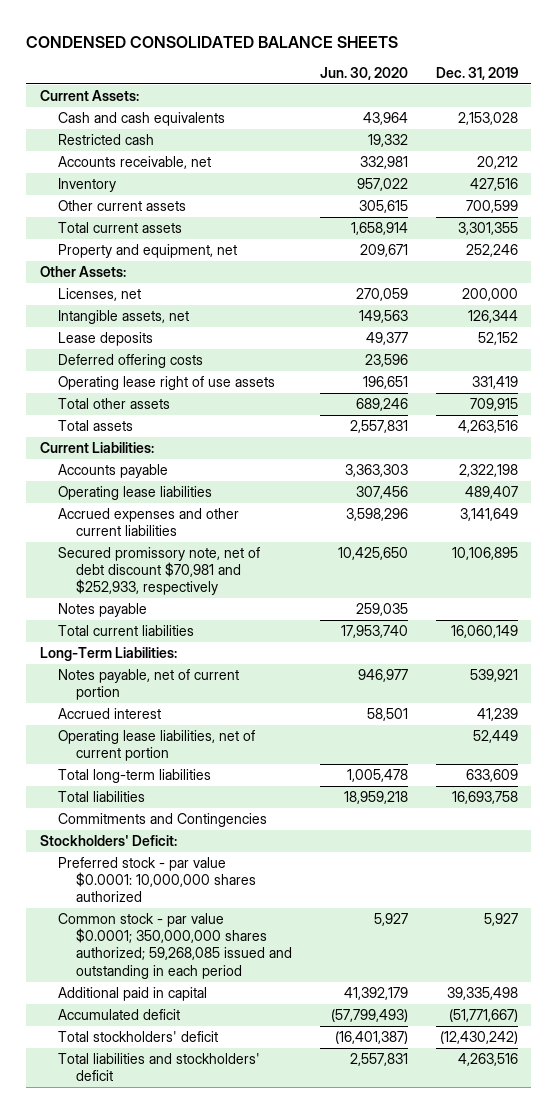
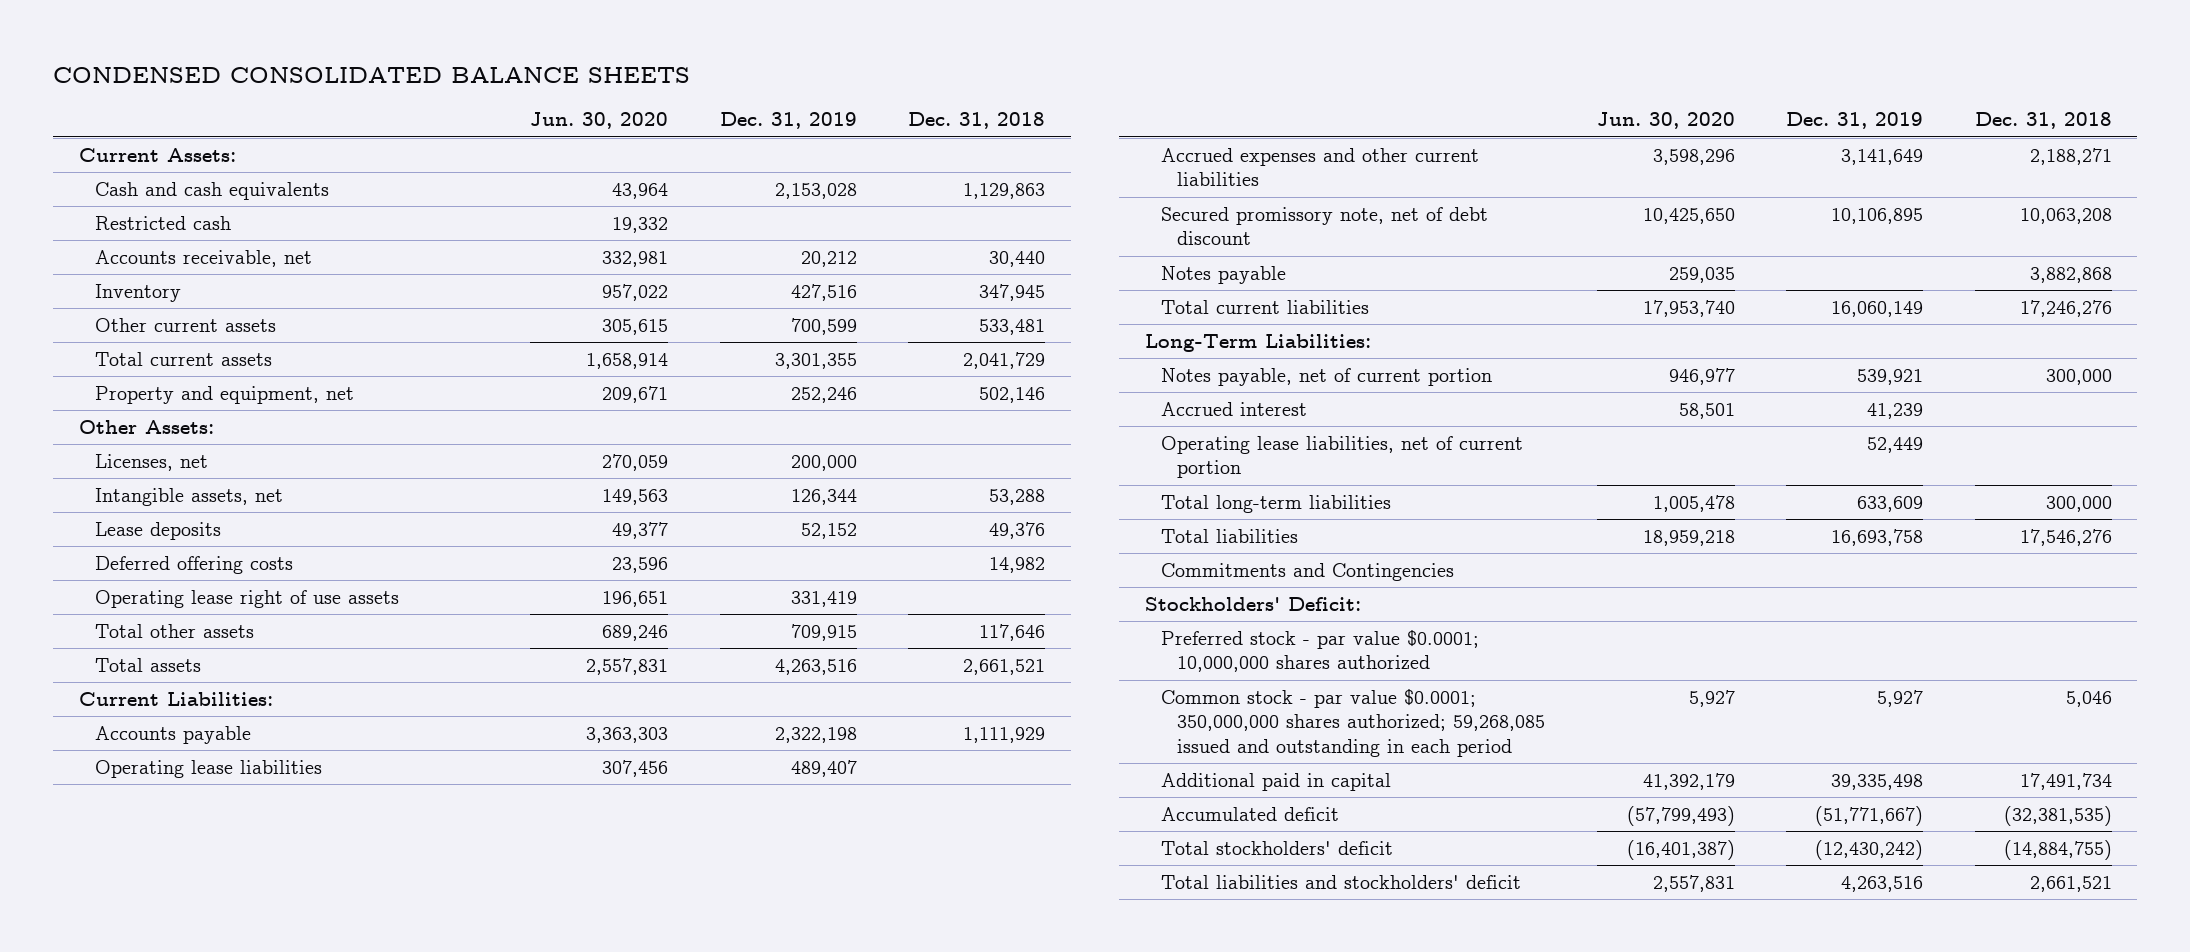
none -> [908,112,1046,130] Dec. 31, 2018
[58,547,261,596] Secured promissory note, net of debt discount $70,981 and $252,933, respectively -> [1161,206,1489,246] Secured promissory note, net of debt discount
[58,857,257,903] Preferred stock - par value $0.0001: 10,000,000 shares authorized -> [1161,629,1480,673] Preferred stock - par value $0.0001; 10,000,000 shares authorized

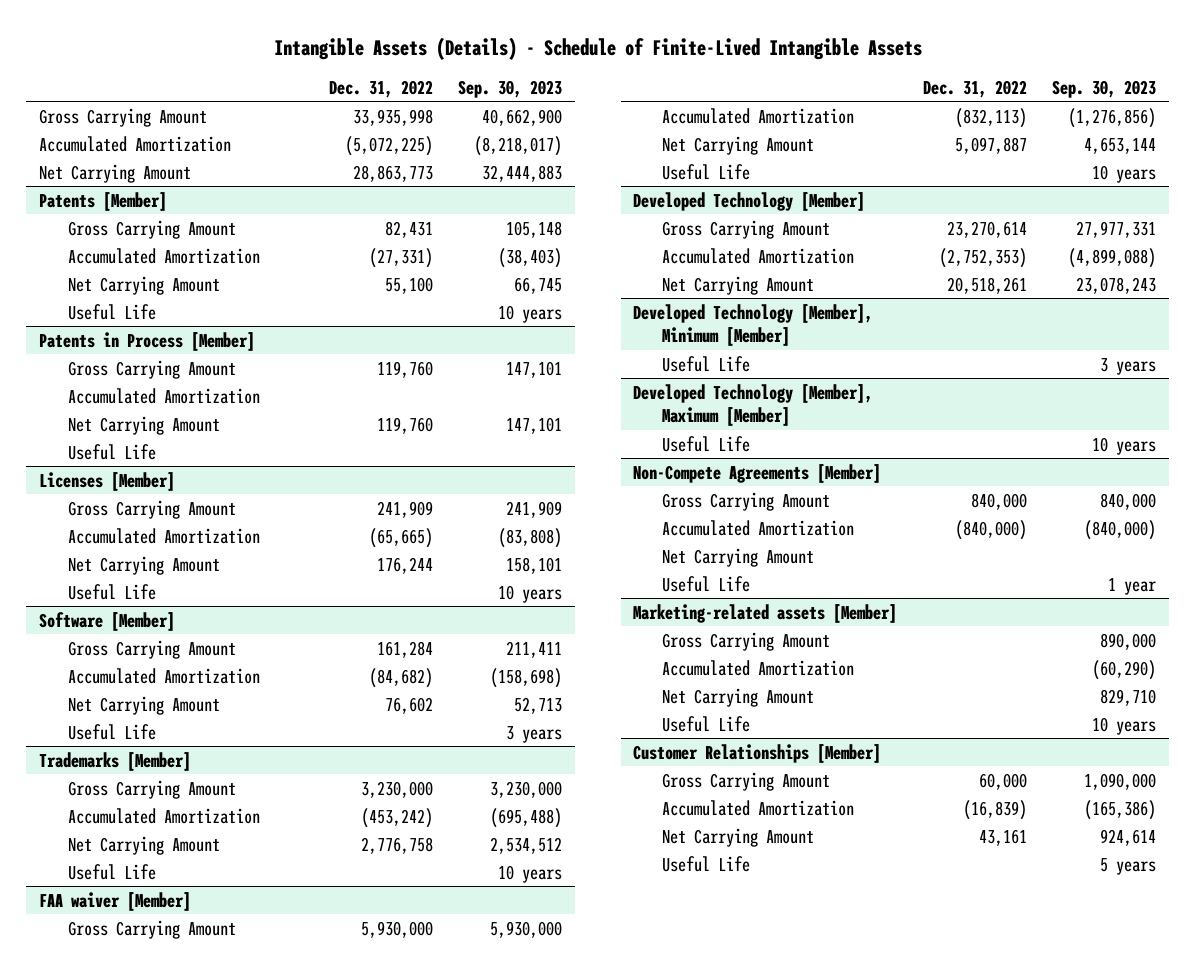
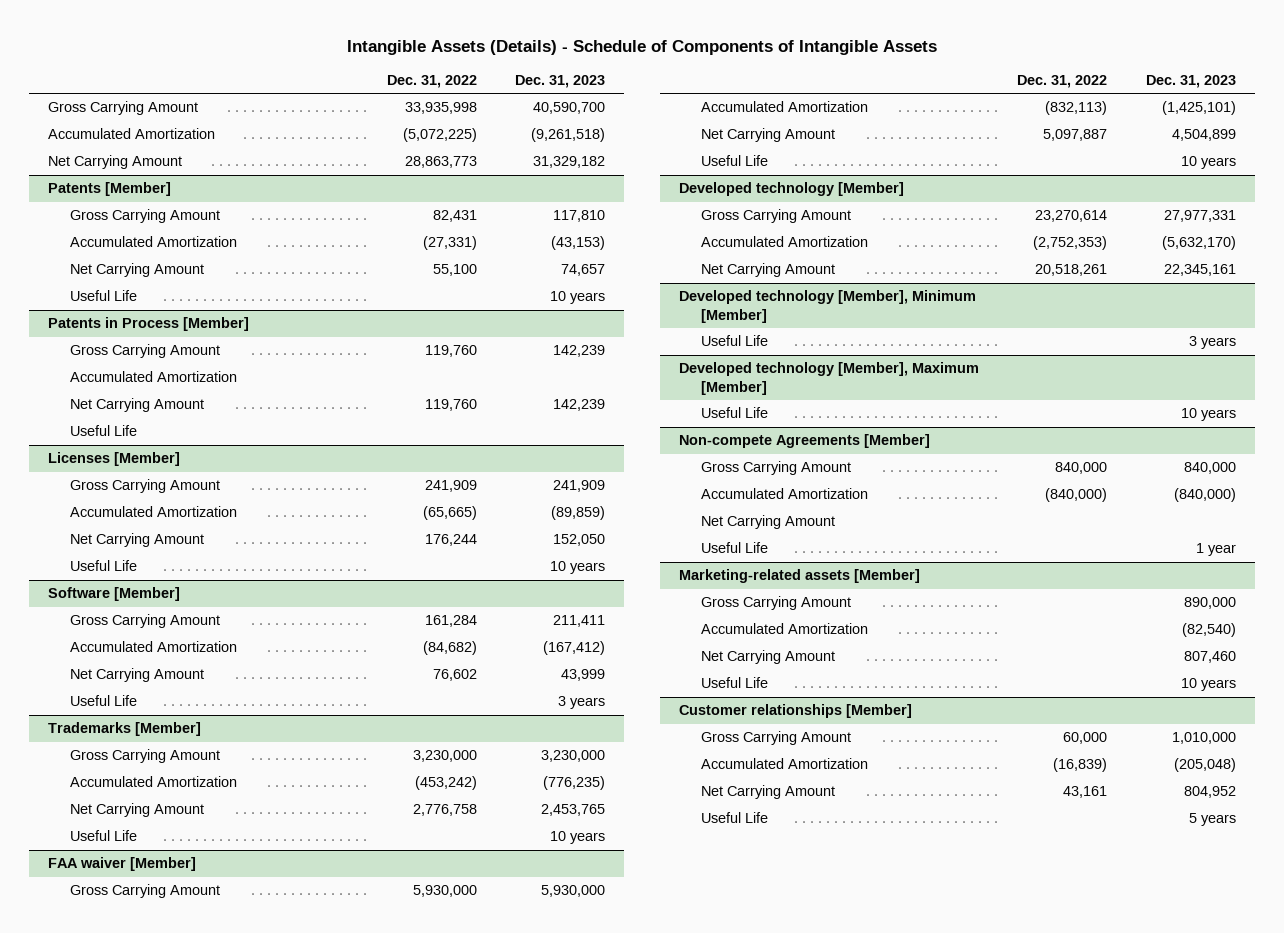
[273,36,922,60] Intangible Assets (Details) - Schedule of Finite-Lived Intangible Assets -> [346,40,937,56] Intangible Assets (Details) - Schedule of Components of Intangible Assets
[458,79,563,98] Sep. 30, 2023 -> none
none -> [514,75,605,89] Dec. 31, 2023
[633,191,866,211] Developed Technology [Member] -> [679,182,905,197] Developed technology [Member]
[633,303,874,347] Developed Technology [Member], Minimum [Member] -> [679,290,977,324] Developed technology [Member], Minimum [Member]
[633,383,874,427] Developed Technology [Member], Maximum [Member] -> [679,362,980,396] Developed technology [Member], Maximum [Member]
[633,463,882,483] Non-Compete Agreements [Member] -> [679,434,931,449] Non-compete Agreements [Member]
[633,743,882,763] Customer Relationships [Member] -> [679,704,913,719] Customer relationships [Member]

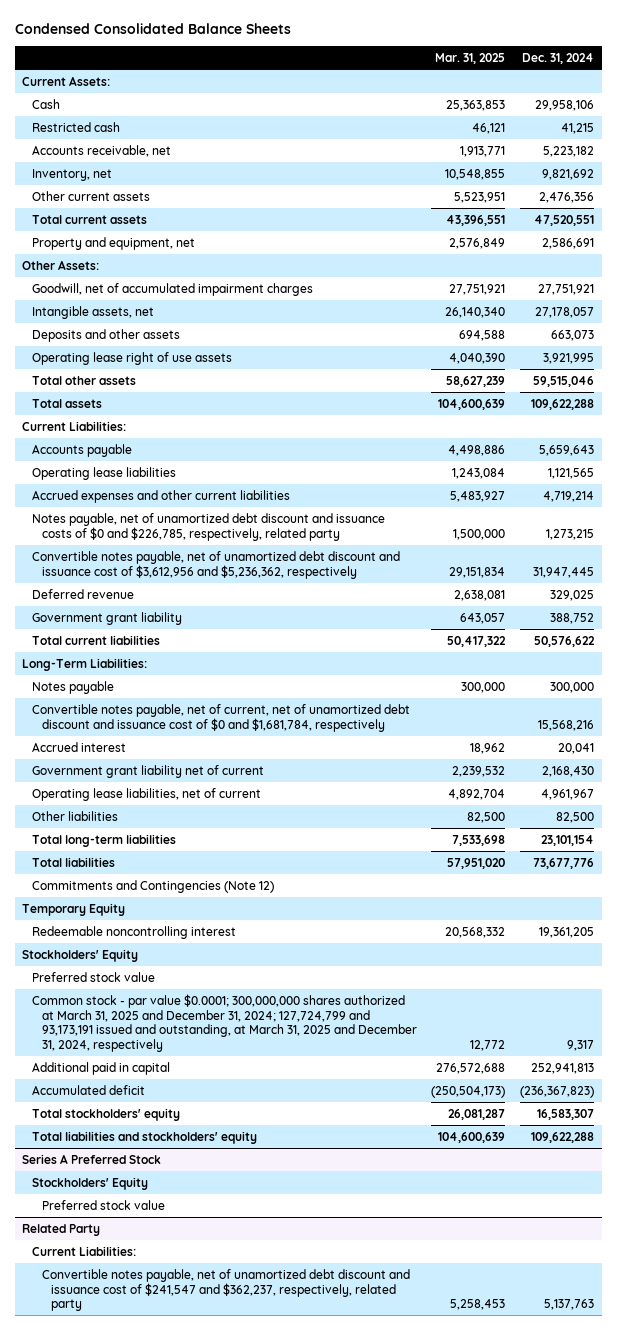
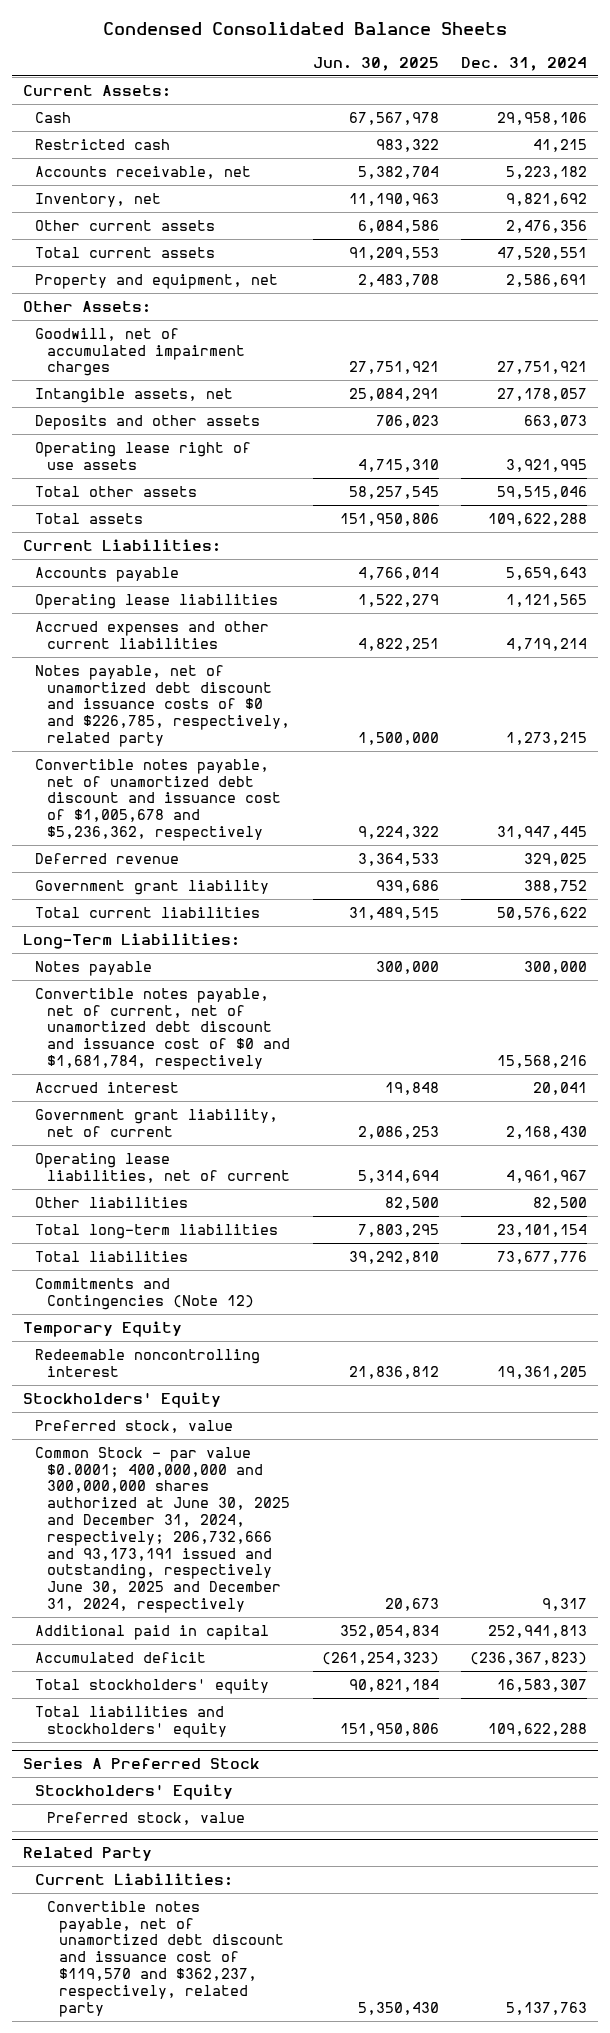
[435,53,506,65] Mar. 31, 2025 -> none
none -> [312,56,439,71] Jun. 30, 2025
[31,550,400,579] Convertible notes payable, net of unamortized debt discount and issuance cost of $3,612,956 and $5,236,362, respectively -> [35,758,282,842] Convertible notes payable, net of unamortized debt discount and issuance cost of $1,005,678 and $5,236,362, respectively
[31,764,264,778] Government grant liability net of current -> [35,1108,279,1137] Government grant liability, net of current
[31,971,155,982] Preferred stock value -> [35,1419,234,1433] Preferred stock, value
[31,993,417,1052] Common stock - par value $0.0001; 300,000,000 shares authorized at March 31, 2025 and December 31, 2024; 127,724,799 and 93,173,191 issued and outstanding, at March 31, 2025 and December 31, 2024, respectively -> [35,1446,291,1613] Common Stock - par value $0.0001; 400,000,000 and 300,000,000 shares authorized at June 30, 2025 and December 31, 2024, respectively; 206,732,666 and 93,173,191 issued and outstanding, respectively June 30, 2025 and December 31, 2024, respectively
[41,1199,165,1210] Preferred stock value -> [47,1811,246,1825] Preferred stock, value
[41,1268,410,1312] Convertible notes payable, net of unamortized debt discount and issuance cost of $241,547 and $362,237, respectively, related party -> [47,1900,285,2017] Convertible notes payable, net of unamortized debt discount and issuance cost of $119,570 and $362,237, respectively, related party

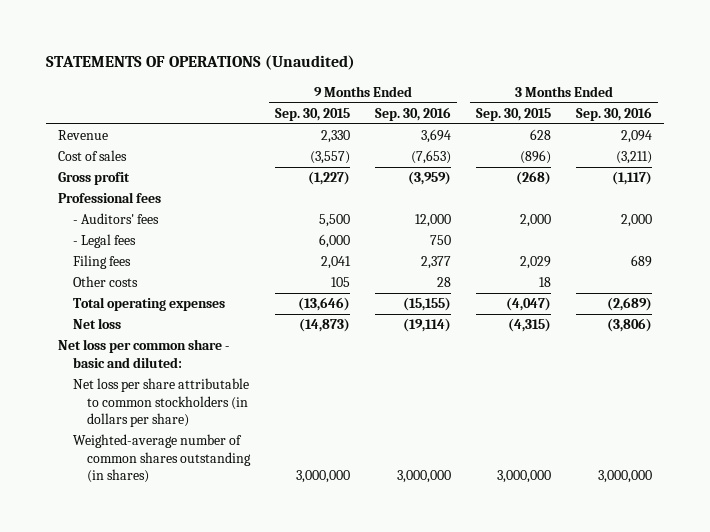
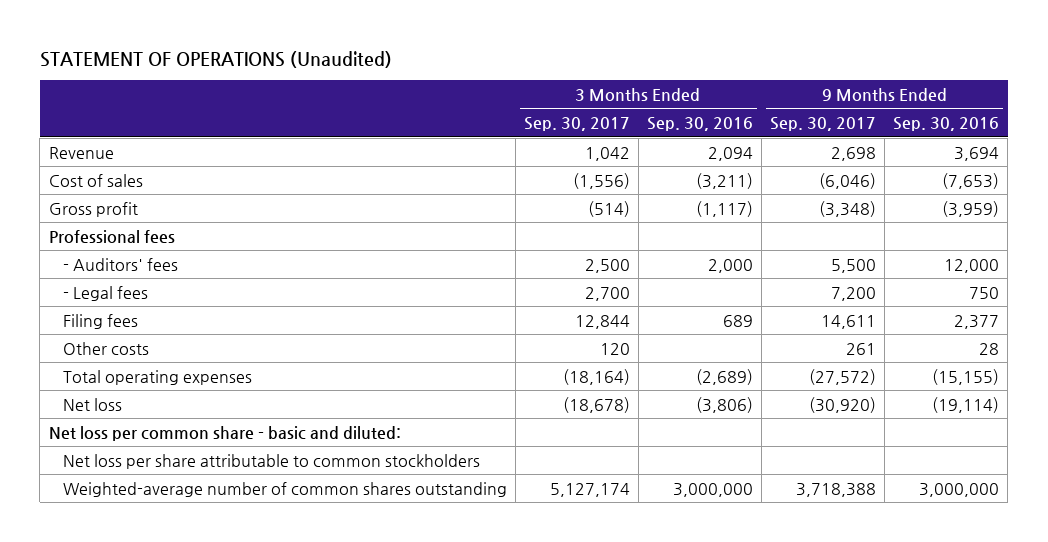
[45,55,355,71] STATEMENTS OF OPERATIONS (Unaudited) -> [39,50,392,68] STATEMENT OF OPERATIONS (Unaudited)
[275,108,351,122] Sep. 30, 2015 -> none
[475,108,551,122] Sep. 30, 2015 -> none
none -> [523,117,630,132] Sep. 30, 2017
none -> [770,117,877,132] Sep. 30, 2017
[72,378,249,428] Net loss per share attributable to common stockholders (in dollars per share) -> [62,453,480,469] Net loss per share attributable to common stockholders
[72,434,252,484] Weighted-average number of common shares outstanding (in shares) -> [62,481,507,497] Weighted-average number of common shares outstanding

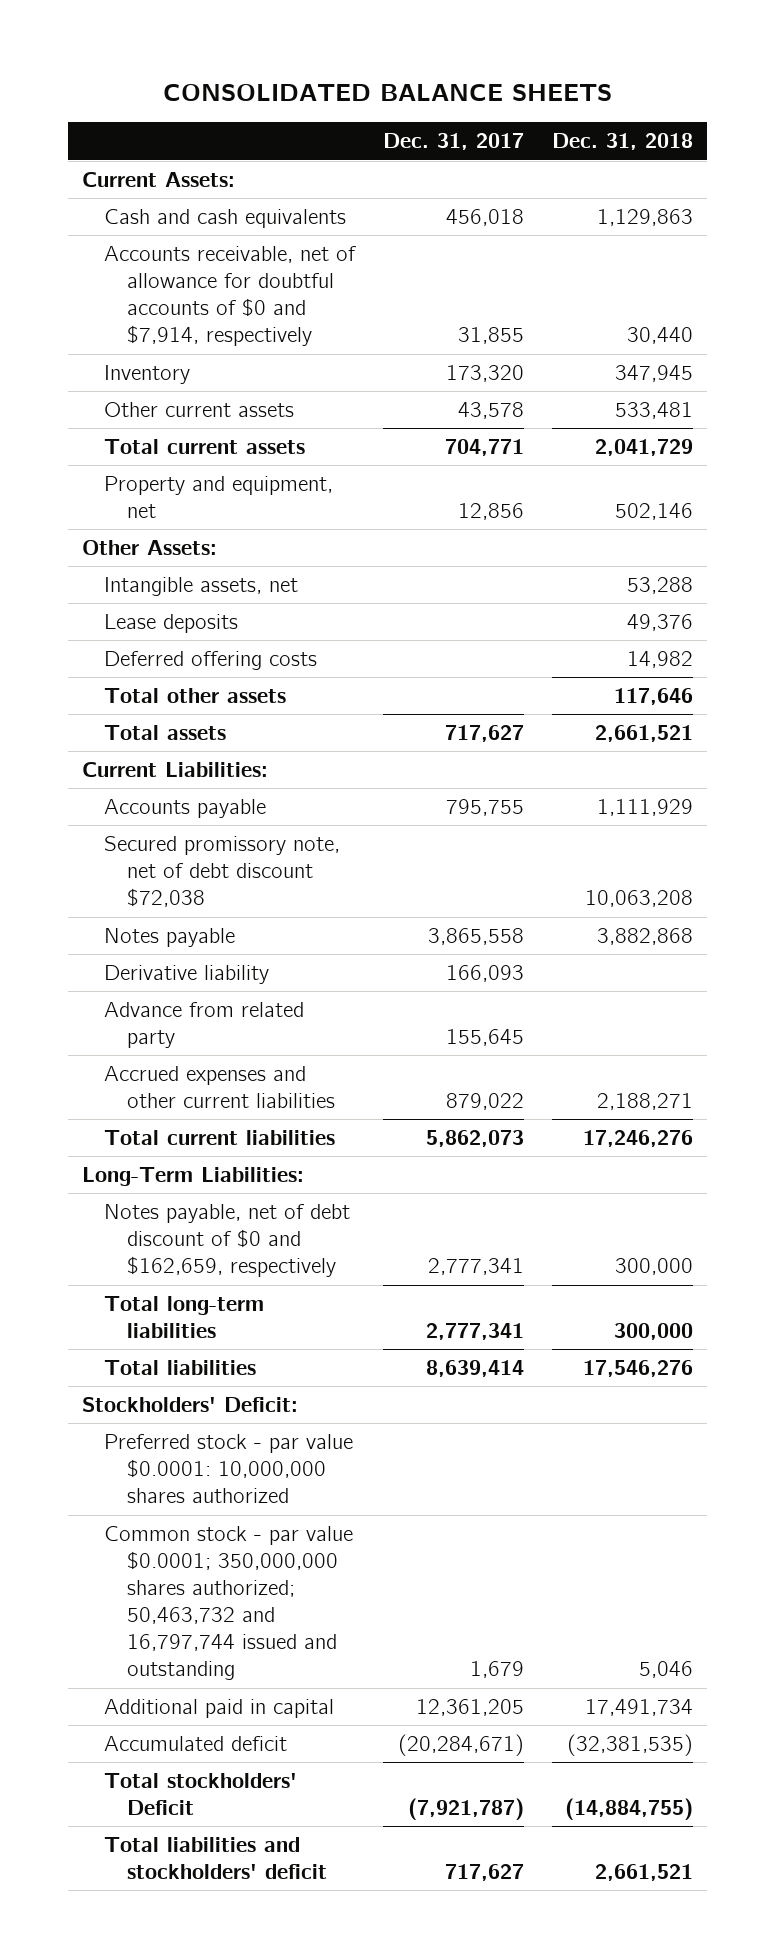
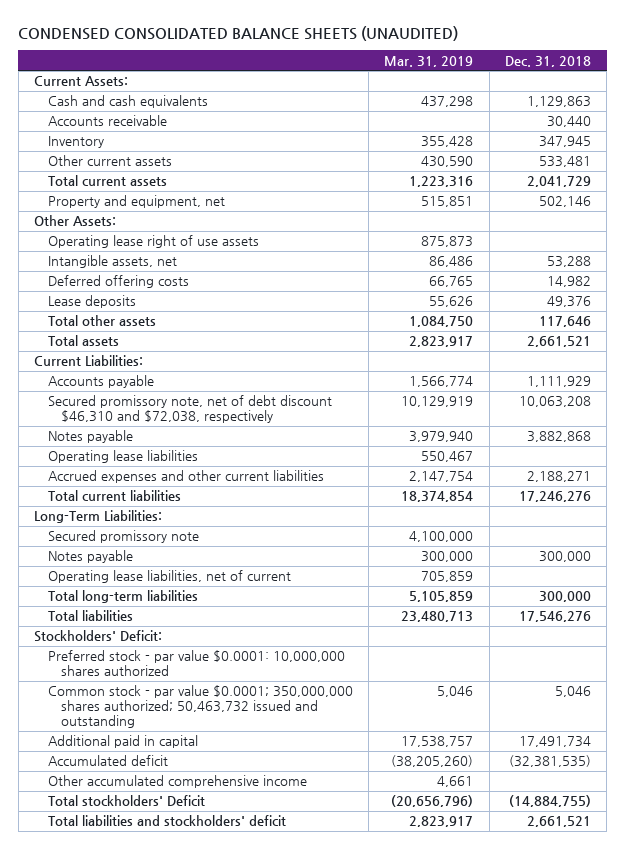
[162,83,612,101] CONSOLIDATED BALANCE SHEETS -> [18,25,459,41] CONDENSED CONSOLIDATED BALANCE SHEETS (UNAUDITED)
[383,133,525,151] Dec. 31, 2017 -> none
none -> [384,55,474,67] Mar. 31, 2019
[104,246,357,347] Accounts receivable, net of allowance for doubtful accounts of $0 and $7,914, respectively -> [47,115,167,127] Accounts receivable
none -> [47,235,259,249] Operating lease right of use assets
[104,614,239,634] Lease deposits -> [47,295,136,309] Lease deposits
[104,836,341,908] Secured promissory note, net of debt discount $72,038 -> [47,395,332,424] Secured promissory note, net of debt discount $46,310 and $72,038, respectively
[104,965,270,985] Derivative liability -> none
[104,1002,305,1049] Advance from related party -> none
none -> [47,450,198,464] Operating lease liabilities
none -> [47,530,199,544] Secured promissory note
[104,1204,351,1278] Notes payable, net of debt discount of $0 and $162,659, respectively -> [47,550,133,564] Notes payable
none -> [47,570,291,584] Operating lease liabilities, net of current
[104,1526,354,1681] Common stock - par value $0.0001; 350,000,000 shares authorized; 50,463,732 and 16,797,744 issued and outstanding -> [47,685,353,728] Common stock - par value $0.0001; 350,000,000 shares authorized; 50,463,732 issued and outstanding
none -> [47,775,307,789] Other accumulated comprehensive income

